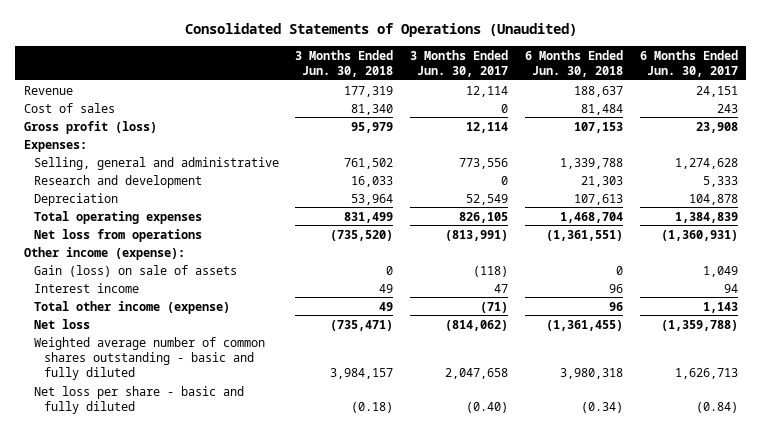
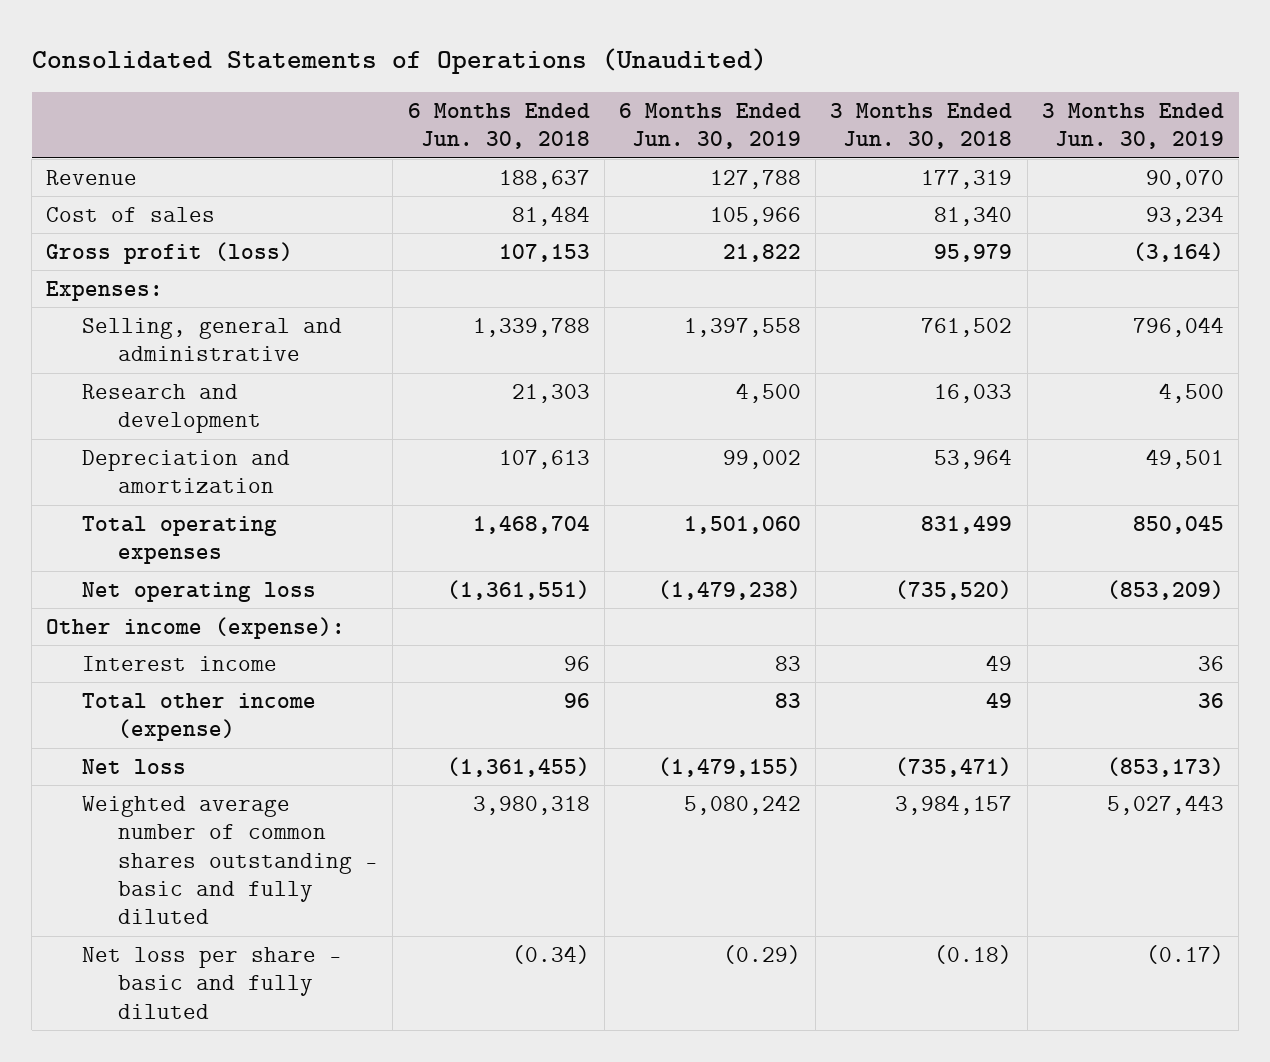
[410,49,509,77] 3 Months Ended Jun. 30, 2017 -> none
[639,49,738,77] 6 Months Ended Jun. 30, 2017 -> none
none -> [618,102,801,150] 6 Months Ended Jun. 30, 2019
none -> [1041,102,1224,150] 3 Months Ended Jun. 30, 2019
[33,192,118,206] Depreciation -> [82,449,291,494] Depreciation and amortization
[33,228,202,242] Net loss from operations -> [82,581,317,602] Net operating loss
[33,264,237,277] Gain (loss) on sale of assets -> none

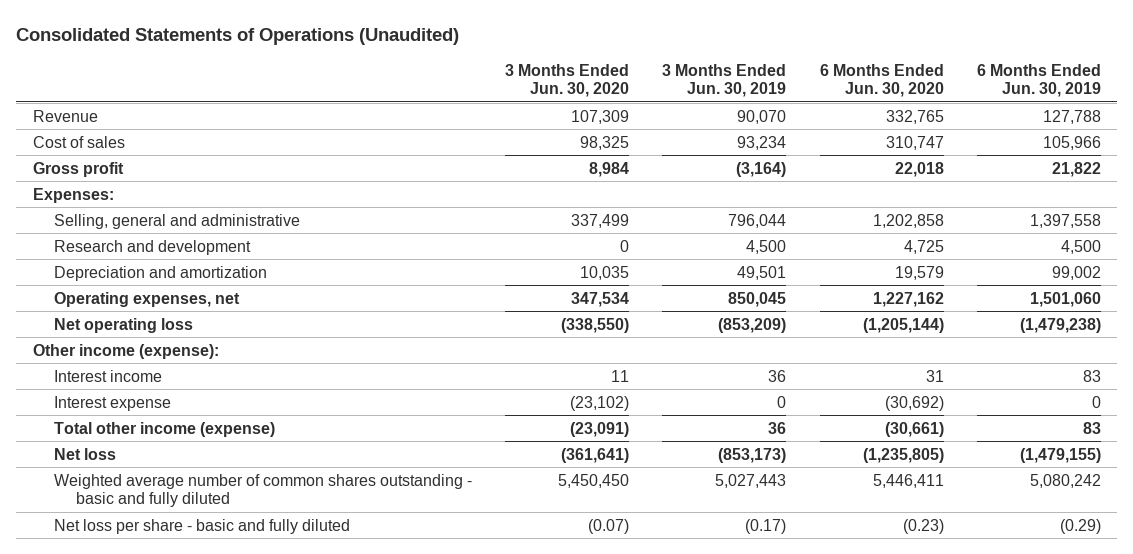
[407,102,590,150] 6 Months Ended Jun. 30, 2018 -> none
[830,102,1013,150] 3 Months Ended Jun. 30, 2018 -> none
none -> [505,63,630,98] 3 Months Ended Jun. 30, 2020
none -> [819,63,944,98] 6 Months Ended Jun. 30, 2020
[46,241,294,264] Gross profit (loss) -> [32,161,124,177] Gross profit
[82,515,278,565] Total operating expenses -> [54,291,241,307] Operating expenses, net
none -> [54,395,172,411] Interest expense

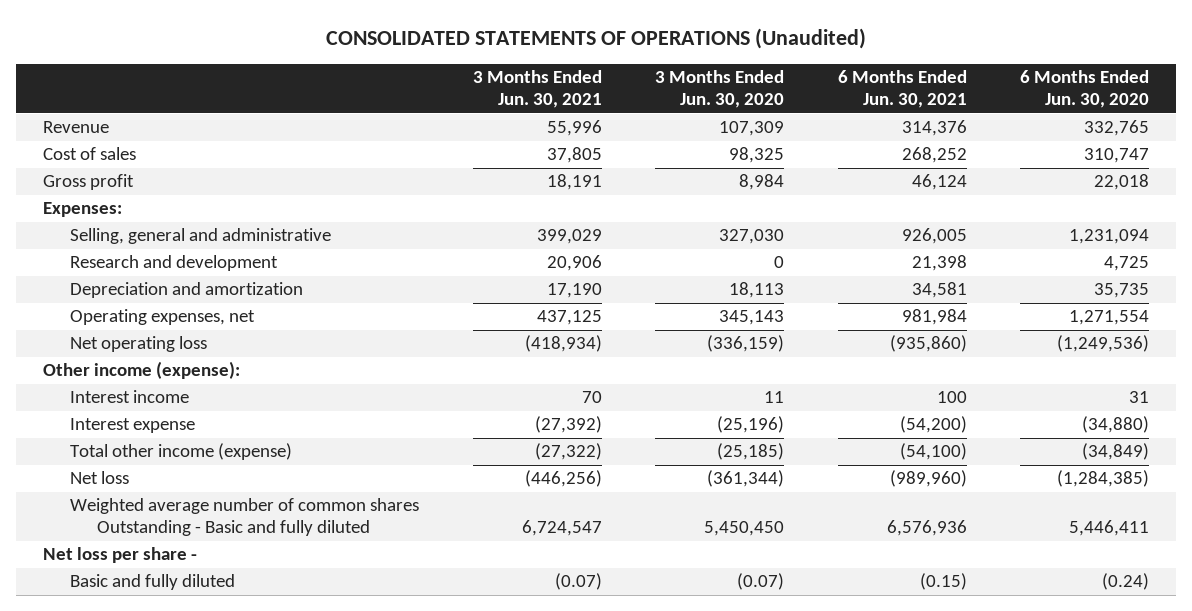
[16,28,460,46] Consolidated Statements of Operations (Unaudited) -> [326,28,867,50] CONSOLIDATED STATEMENTS OF OPERATIONS (Unaudited)
[662,63,787,98] 3 Months Ended Jun. 30, 2019 -> none
[976,63,1101,98] 6 Months Ended Jun. 30, 2019 -> none
none -> [472,70,602,109] 3 Months Ended Jun. 30, 2021
none -> [837,70,967,109] 6 Months Ended Jun. 30, 2021
[571,213,630,228] 337,499 -> [719,229,785,245] 327,030
[872,213,944,228] 1,202,858 -> [1069,229,1150,245] 1,231,094
[580,265,630,280] 10,035 -> [729,282,785,299] 18,113
[894,265,944,280] 19,579 -> [1094,283,1150,299] 35,735
[571,291,630,307] 347,534 -> [719,310,785,326] 345,143
[872,291,944,307] 1,227,162 -> [1069,310,1150,326] 1,271,554
[561,317,630,333] (338,550) -> [707,335,785,353] (336,159)
[862,317,944,333] (1,205,144) -> [1057,335,1150,353] (1,249,536)
[570,395,630,411] (23,102) -> [717,416,785,434] (25,196)
[884,395,944,411] (30,692) -> [1082,416,1150,434] (34,880)
[570,421,630,437] (23,091) -> [717,443,785,461] (25,185)
[884,421,944,437] (30,661) -> [1082,443,1150,461] (34,849)
[561,447,630,463] (361,641) -> [707,470,785,488] (361,344)
[862,447,944,463] (1,235,805) -> [1057,470,1150,488] (1,284,385)
[54,473,473,508] Weighted average number of common shares outstanding - basic and fully diluted -> [70,498,420,537] Weighted average number of common shares Outstanding - Basic and fully diluted
none -> [42,547,197,564] Net loss per share -
[54,518,351,534] Net loss per share - basic and fully diluted -> [70,574,236,591] Basic and fully diluted
[902,518,944,534] (0.23) -> [1102,573,1150,591] (0.24)

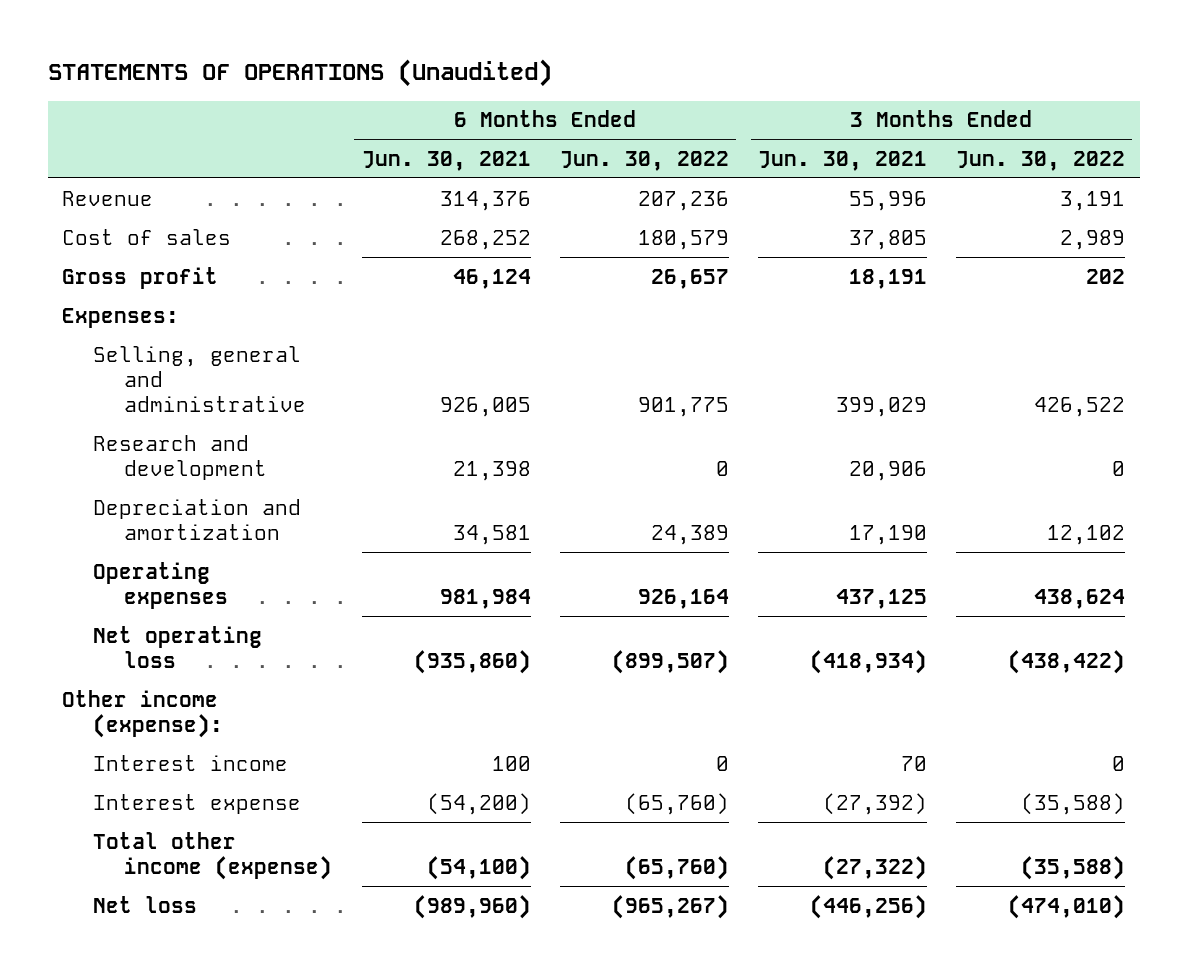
[326,28,867,50] CONSOLIDATED STATEMENTS OF OPERATIONS (Unaudited) -> [47,59,552,88] STATEMENTS OF OPERATIONS (Unaudited)
[655,70,785,109] 3 Months Ended Jun. 30, 2020 -> none
[1020,70,1150,109] 6 Months Ended Jun. 30, 2020 -> none
none -> [559,150,729,171] Jun. 30, 2022
none -> [956,150,1126,171] Jun. 30, 2022
[70,309,256,326] Operating expenses, net -> [93,561,229,609] Operating expenses
[70,498,420,537] Weighted average number of common shares Outstanding - Basic and fully diluted -> none
[42,547,197,564] Net loss per share - -> none
[70,574,236,591] Basic and fully diluted -> none

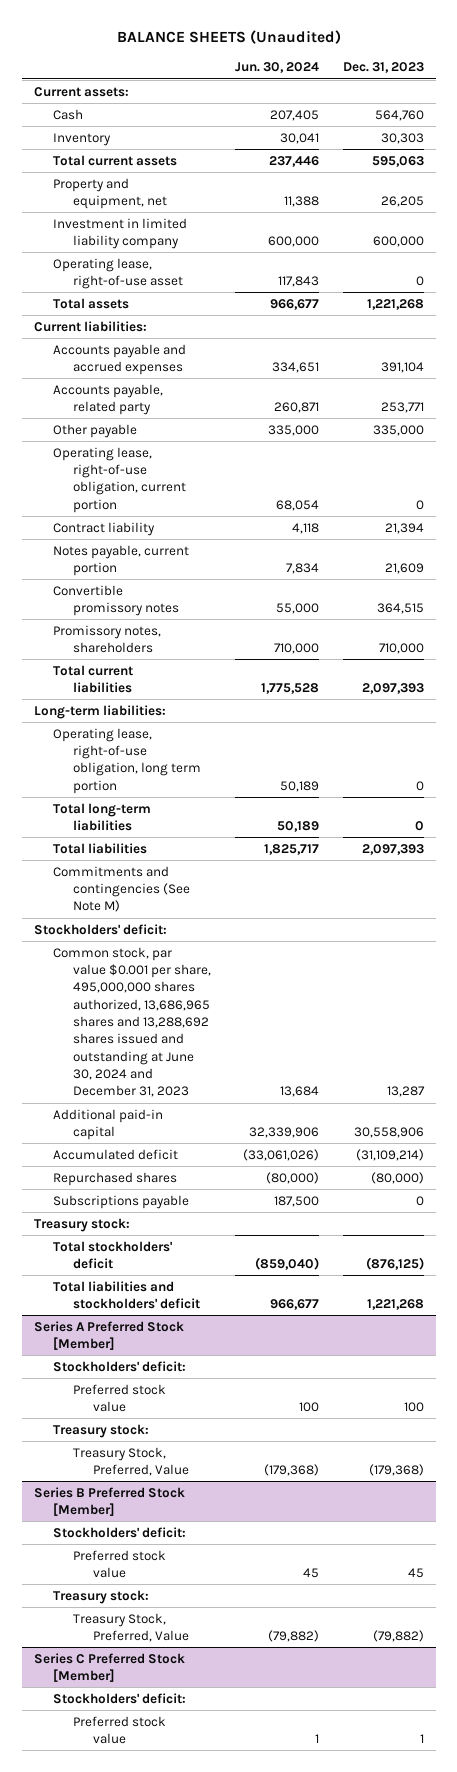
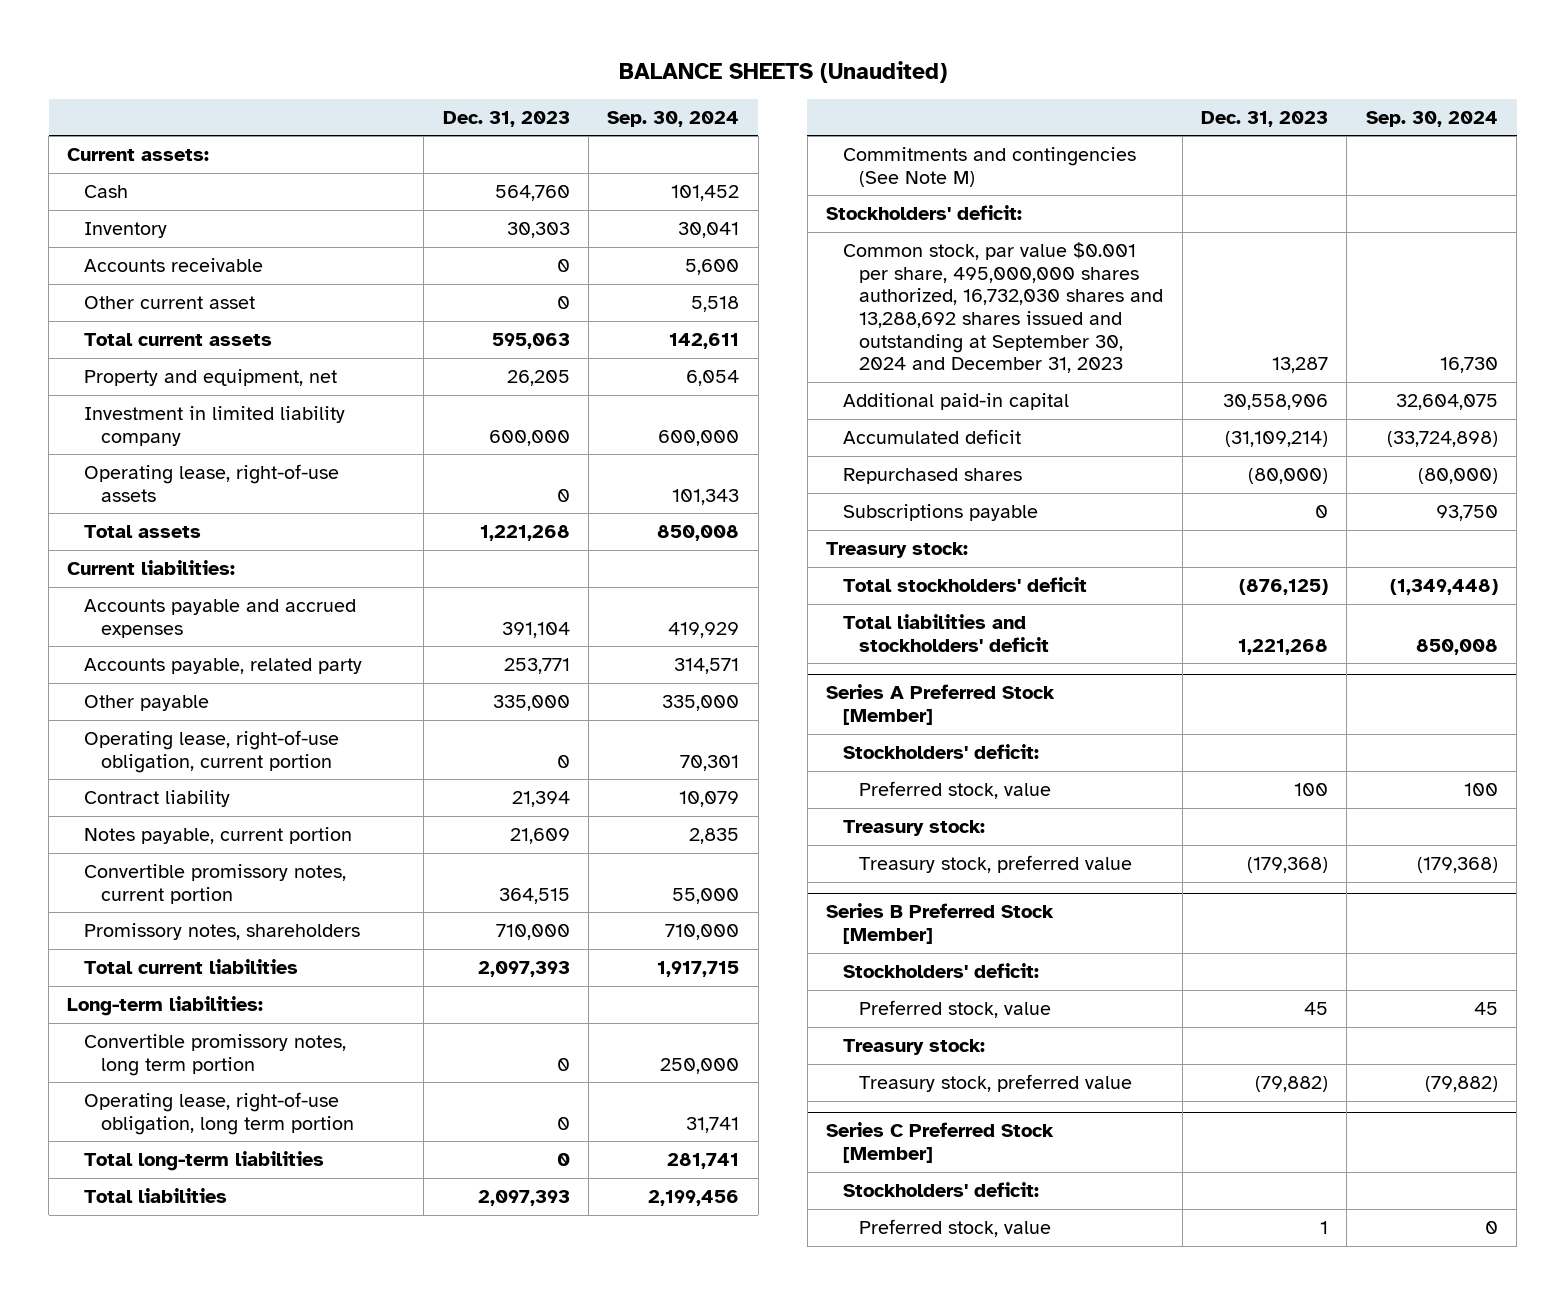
[235,62,320,74] Jun. 30, 2024 -> none
none -> [607,110,740,127] Sep. 30, 2024
none -> [84,258,264,273] Accounts receivable
none -> [84,296,256,310] Other current asset
[53,257,184,289] Operating lease, right-of-use asset -> [84,464,340,502] Operating lease, right-of-use assets
[53,584,180,616] Convertible promissory notes -> [84,864,347,904] Convertible promissory notes, current portion
none -> [84,1034,347,1076] Convertible promissory notes, long term portion
[53,946,212,1098] Common stock, par value $0.001 per share, 495,000,000 shares authorized, 13,686,965 shares and 13,288,692 shares issued and outstanding at June 30, 2024 and December 31, 2023 -> [842,242,1164,374] Common stock, par value $0.001 per share, 495,000,000 shares authorized, 16,732,030 shares and 13,288,692 shares issued and outstanding at September 30, 2024 and December 31, 2023
[73,1383,167,1412] Preferred stock value -> [859,781,1052,800] Preferred stock, value
[73,1446,190,1476] Treasury Stock, Preferred, Value -> [859,855,1133,874] Treasury stock, preferred value
[73,1549,167,1578] Preferred stock value -> [859,1000,1052,1019] Preferred stock, value
[73,1612,190,1642] Treasury Stock, Preferred, Value -> [859,1074,1133,1093] Treasury stock, preferred value
[73,1715,167,1744] Preferred stock value -> [859,1219,1052,1238] Preferred stock, value

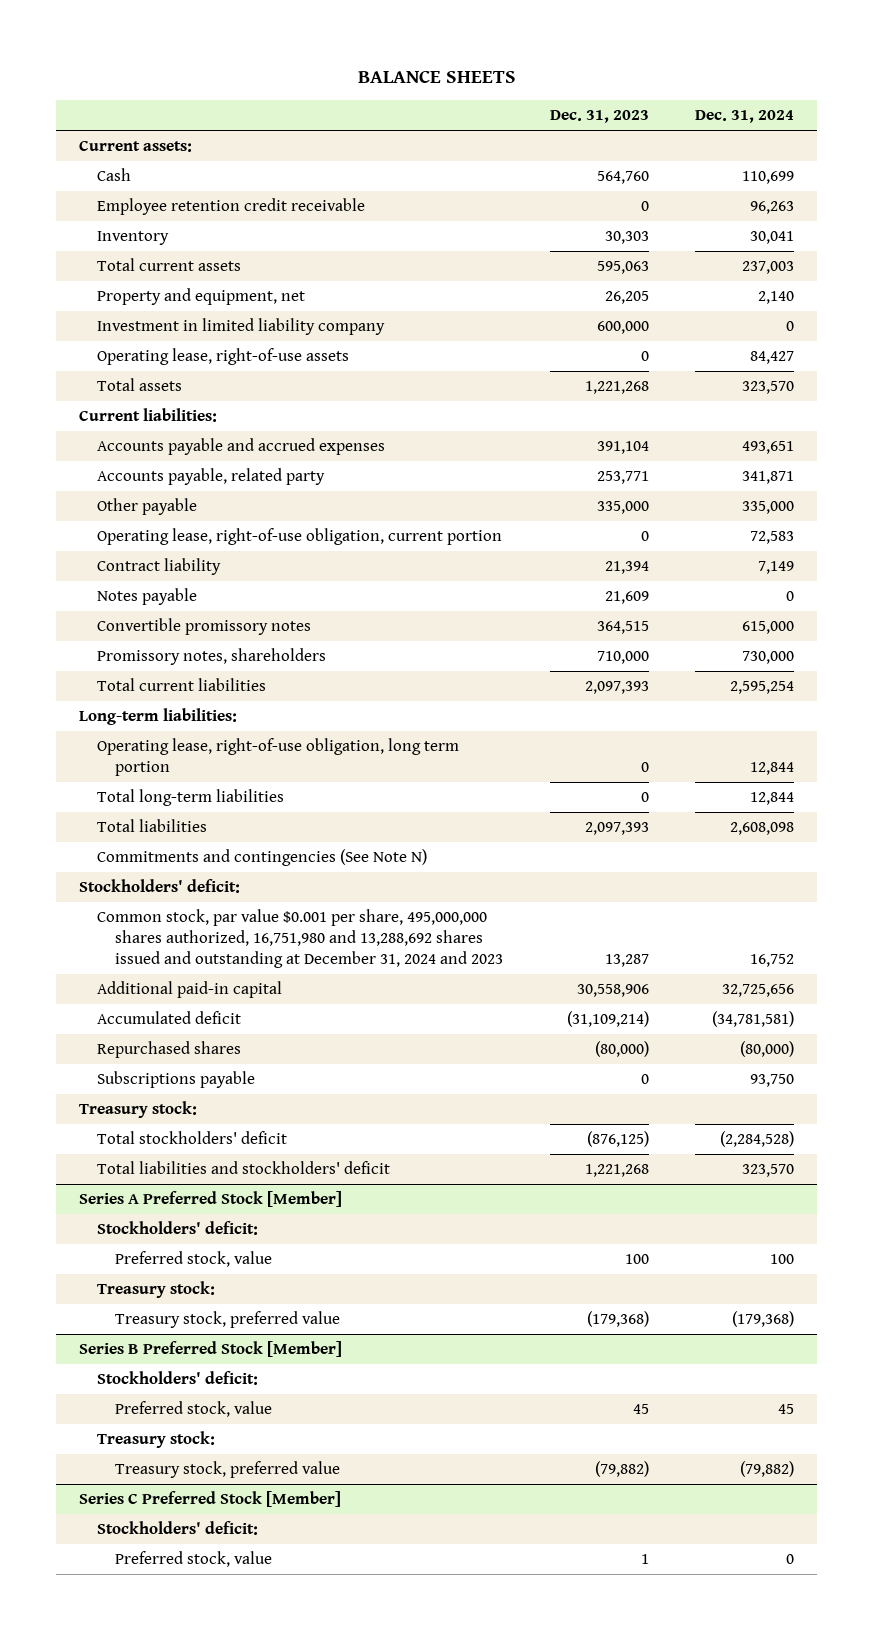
[618,61,947,84] BALANCE SHEETS (Unaudited) -> [357,69,516,83] BALANCE SHEETS
[607,110,740,127] Sep. 30, 2024 -> none
none -> [694,110,794,124] Dec. 31, 2024
none -> [97,198,366,216] Employee retention credit receivable
[84,258,264,273] Accounts receivable -> none
[84,296,256,310] Other current asset -> none
[84,827,353,845] Notes payable, current portion -> [97,588,198,606] Notes payable
[84,864,347,904] Convertible promissory notes, current portion -> [97,618,312,636] Convertible promissory notes
[84,1034,347,1076] Convertible promissory notes, long term portion -> none
[842,147,1136,187] Commitments and contingencies (See Note M) -> [97,849,428,867] Commitments and contingencies (See Note N)
[842,242,1164,374] Common stock, par value $0.001 per share, 495,000,000 shares authorized, 16,732,030 shares and 13,288,692 shares issued and outstanding at September 30, 2024 and December 31, 2023 -> [97,909,504,969] Common stock, par value $0.001 per share, 495,000,000 shares authorized, 16,751,980 and 13,288,692 shares issued and outstanding at December 31, 2024 and 2023

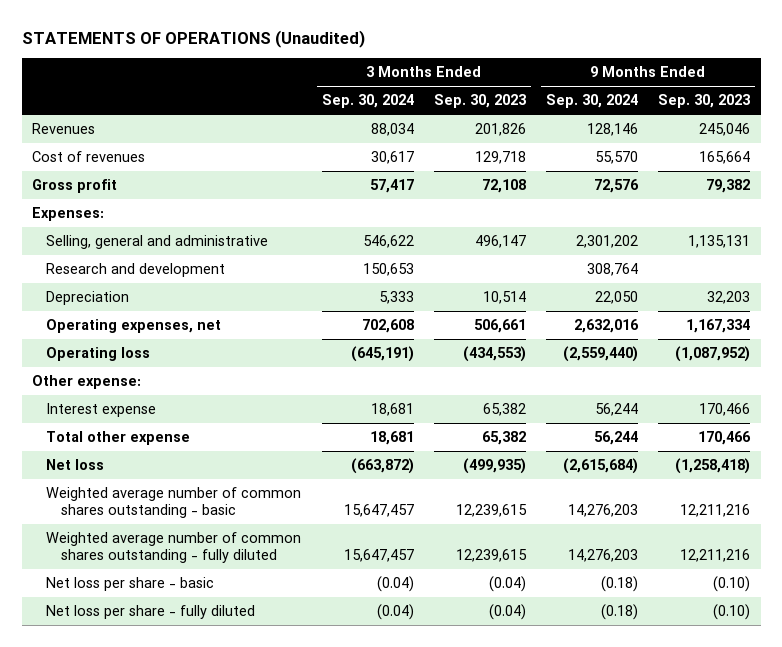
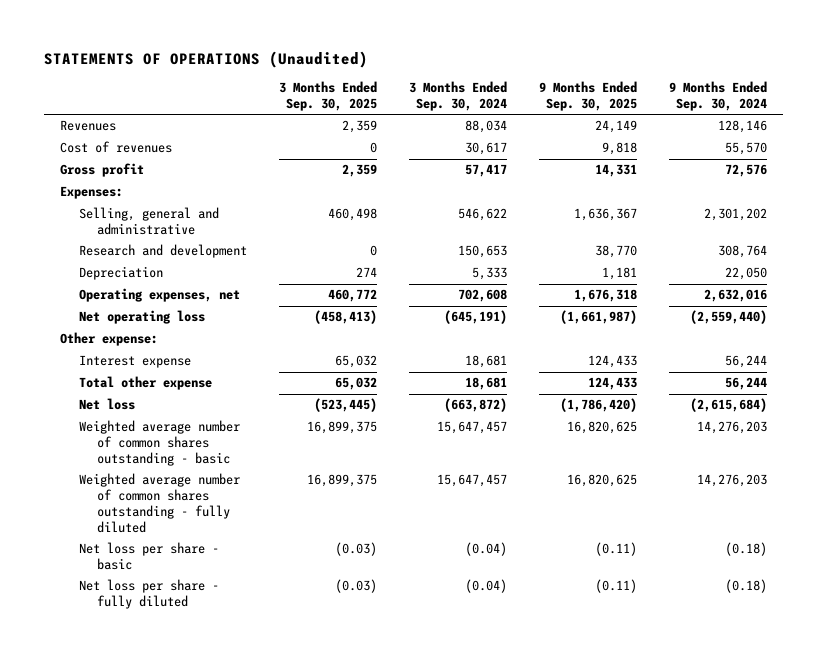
[433,94,526,109] Sep. 30, 2023 -> none
[658,94,751,109] Sep. 30, 2023 -> none
none -> [278,81,377,111] 3 Months Ended Sep. 30, 2025
none -> [538,81,637,111] 9 Months Ended Sep. 30, 2025
[46,347,151,362] Operating loss -> [78,310,205,325] Net operating loss

